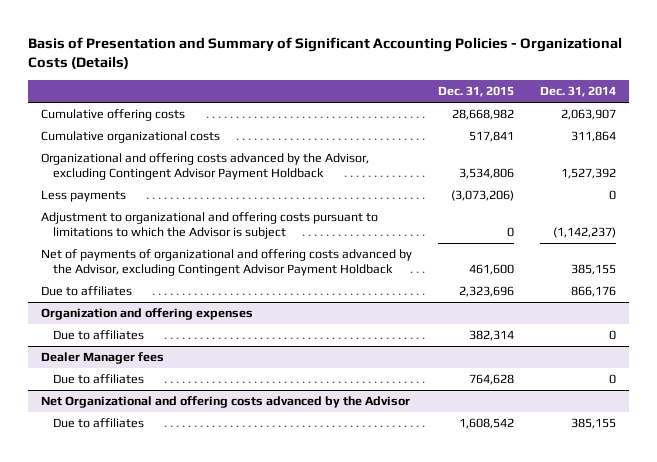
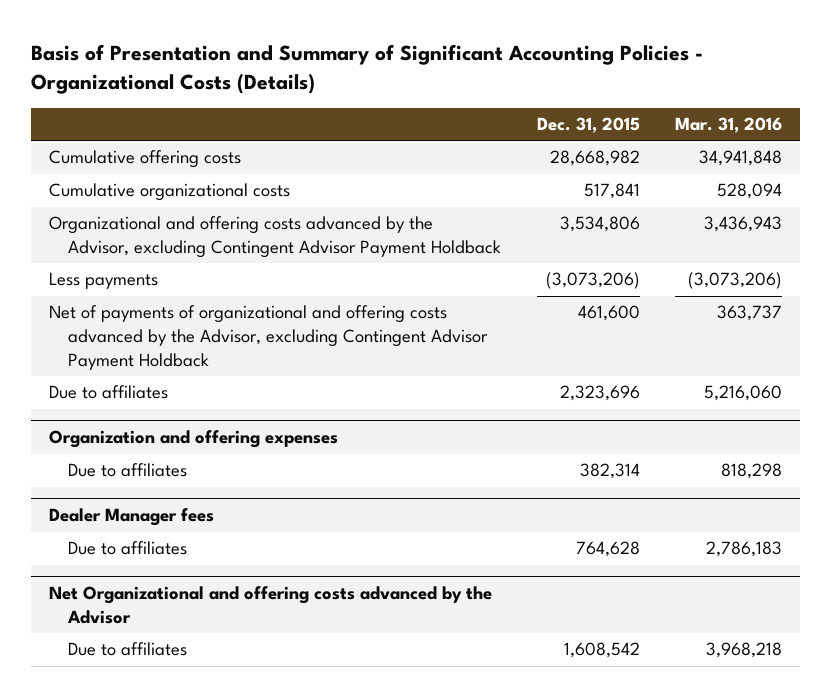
[540,86,617,98] Dec. 31, 2014 -> none
none -> [675,117,783,134] Mar. 31, 2016
[41,212,379,240] Adjustment to organizational and offering costs pursuant to limitations to which the Advisor is subject -> none

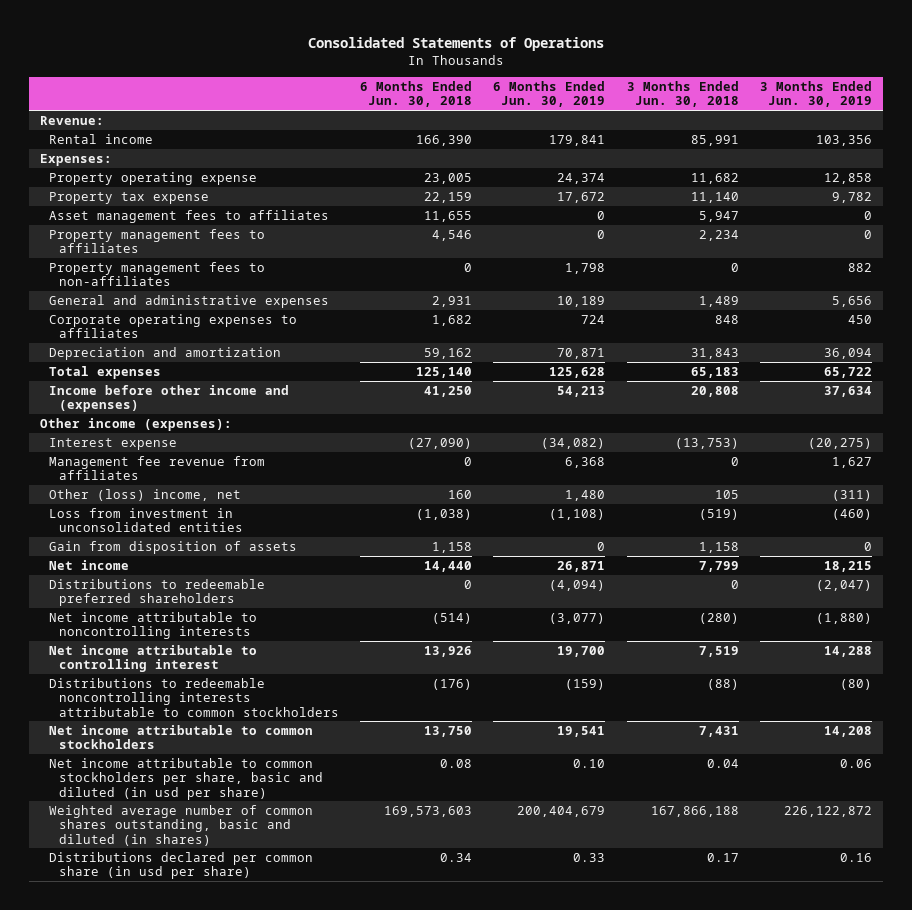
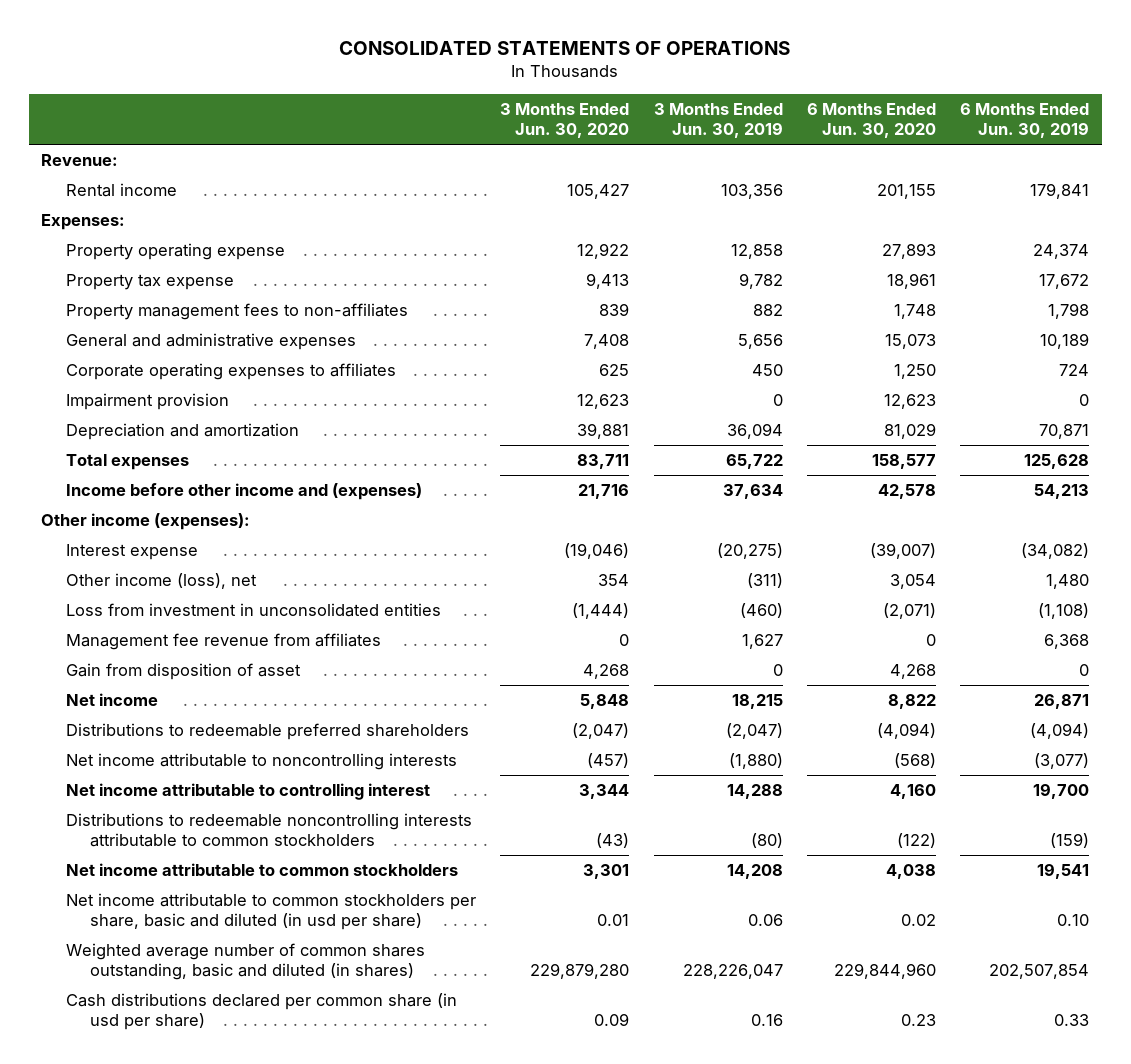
[307,37,604,52] Consolidated Statements of Operations -> [339,40,791,55] CONSOLIDATED STATEMENTS OF OPERATIONS
[360,80,473,108] 6 Months Ended Jun. 30, 2018 -> none
[626,80,739,108] 3 Months Ended Jun. 30, 2018 -> none
none -> [500,103,630,139] 3 Months Ended Jun. 30, 2020
none -> [806,103,936,139] 6 Months Ended Jun. 30, 2020
[49,209,330,223] Asset management fees to affiliates -> none
[49,228,266,254] Property management fees to affiliates -> none
none -> [65,393,229,411] Impairment provision
[49,488,242,501] Other (loss) income, net -> [65,573,257,590] Other income (loss), net
[49,455,266,481] Management fee revenue from affiliates -> [65,633,381,651] Management fee revenue from affiliates
[49,540,298,554] Gain from disposition of assets -> [65,663,301,681] Gain from disposition of asset
[517,805,606,817] 200,404,679 -> [989,964,1090,980] 202,507,854
[784,805,873,817] 226,122,872 -> [682,964,783,980] 228,226,047
[49,851,314,880] Distributions declared per common share (in usd per share) -> [65,993,457,1031] Cash distributions declared per common share (in usd per share)

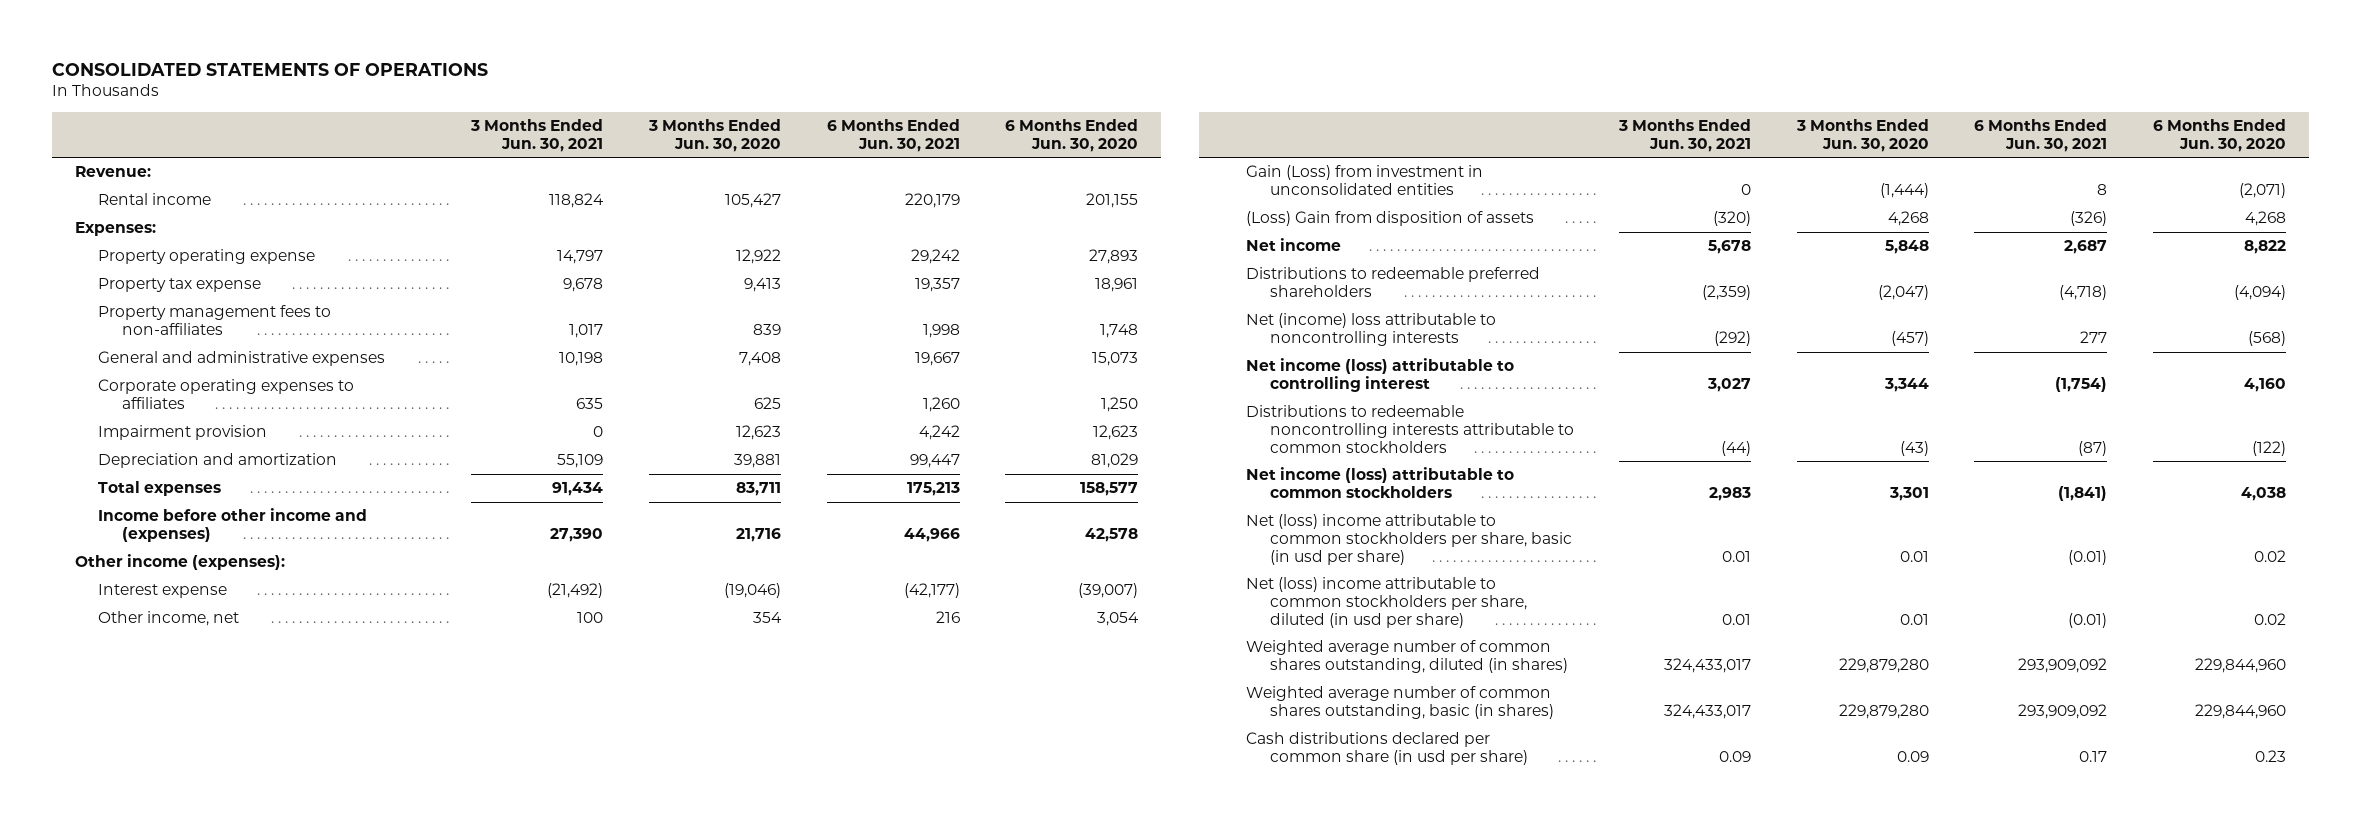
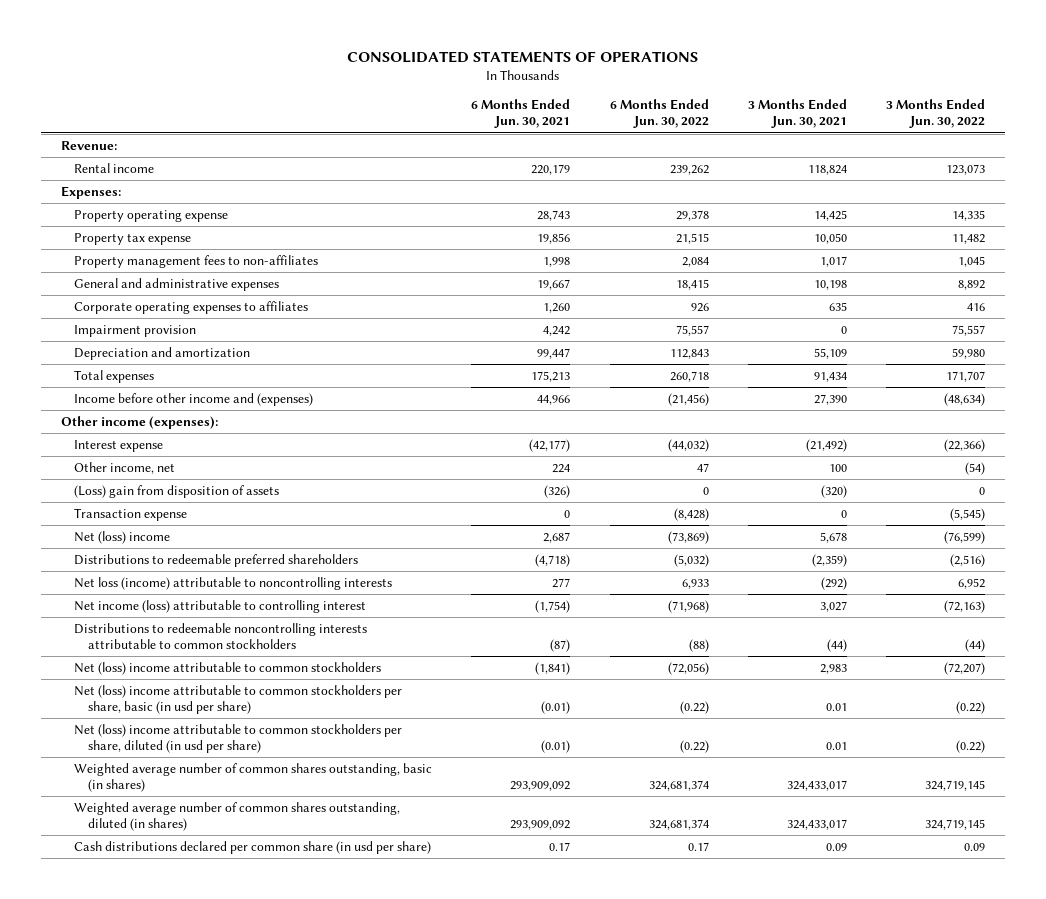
[648,118,782,152] 3 Months Ended Jun. 30, 2020 -> none
[1005,118,1139,152] 6 Months Ended Jun. 30, 2020 -> none
none -> [609,99,709,129] 6 Months Ended Jun. 30, 2022
none -> [886,99,986,129] 3 Months Ended Jun. 30, 2022
[557,250,604,265] 14,797 -> [813,210,847,222] 14,425
[910,249,960,265] 29,242 -> [537,210,571,222] 28,743
[563,278,604,293] 9,678 -> [813,233,847,245] 10,050
[914,278,960,293] 19,357 -> [537,233,571,245] 19,856
[1245,165,1483,196] Gain (Loss) from investment in unconsolidated entities -> none
[935,611,960,624] 216 -> [552,464,571,474] 224
[1245,211,1534,227] (Loss) Gain from disposition of assets -> [74,485,280,499] (Loss) gain from disposition of assets
none -> [74,508,188,522] Transaction expense
[1245,238,1341,252] Net income -> [74,531,171,545] Net (loss) income
[1245,313,1496,347] Net (income) loss attributable to noncontrolling interests -> [74,577,393,591] Net loss (income) attributable to noncontrolling interests
[1245,467,1514,499] Net income (loss) attributable to common stockholders -> [74,662,382,676] Net (loss) income attributable to common stockholders
[1245,640,1568,674] Weighted average number of common shares outstanding, diluted (in shares) -> [74,802,401,831] Weighted average number of common shares outstanding, diluted (in shares)

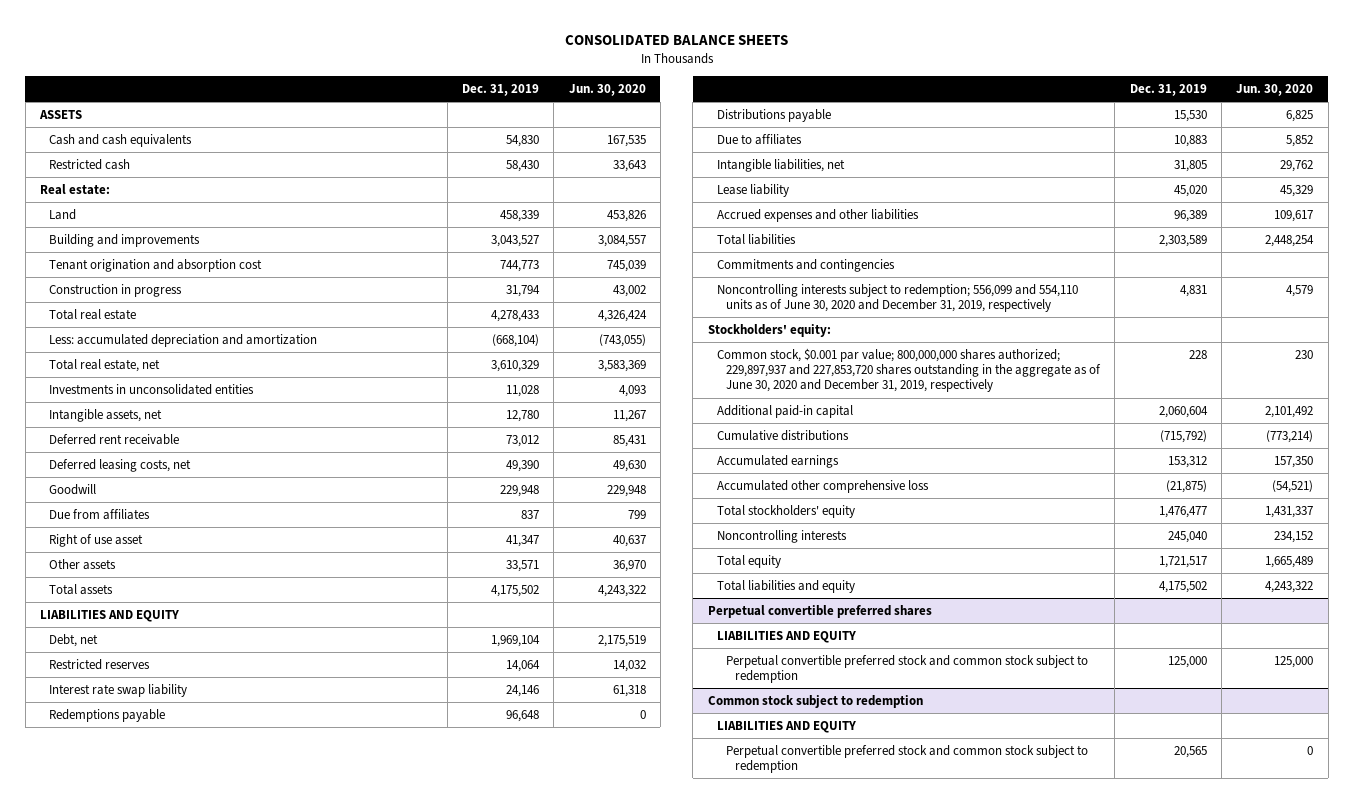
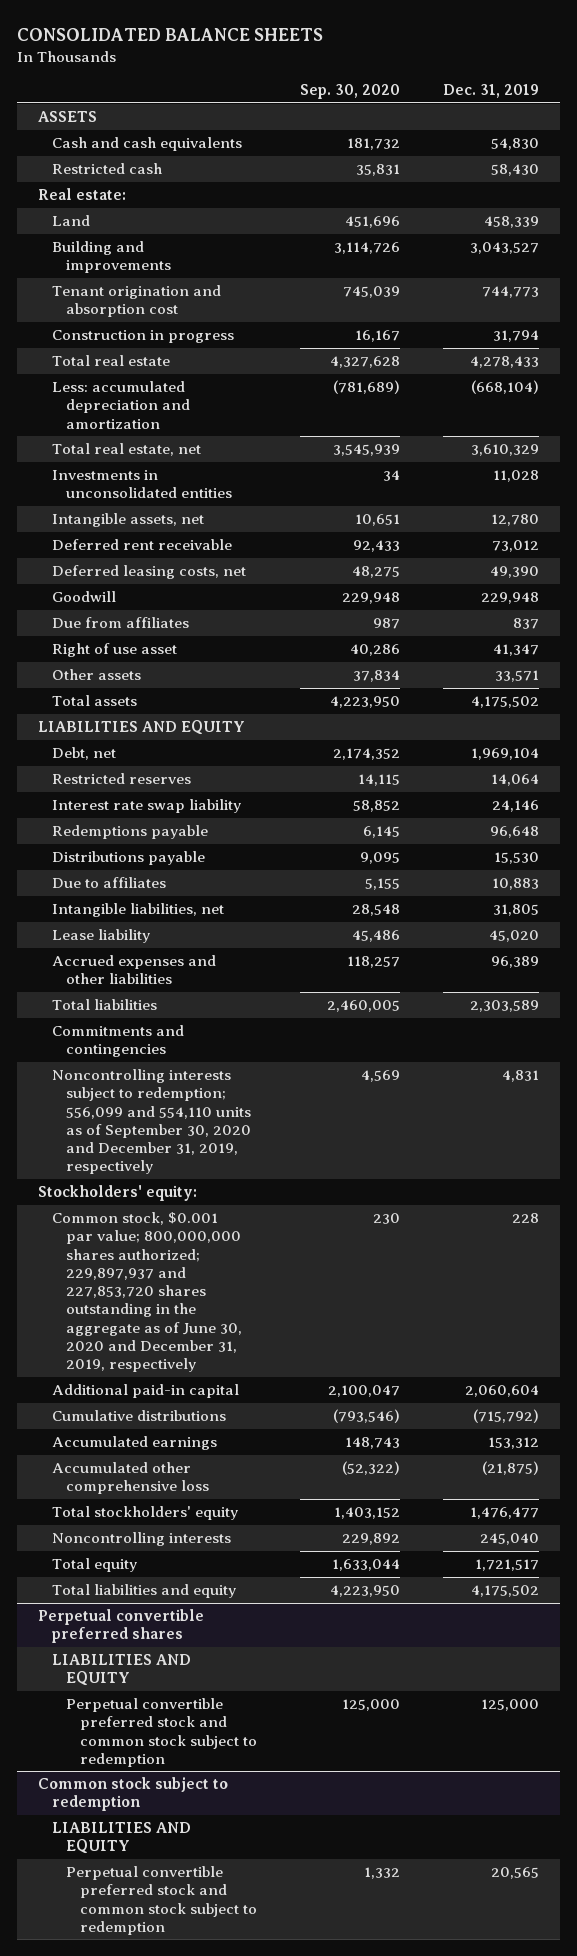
[568,83,646,96] Jun. 30, 2020 -> none
none -> [299,84,400,100] Sep. 30, 2020
[716,283,1078,313] Noncontrolling interests subject to redemption; 556,099 and 554,110 units as of June 30, 2020 and December 31, 2019, respectively -> [52,1069,251,1175] Noncontrolling interests subject to redemption; 556,099 and 554,110 units as of September 30, 2020 and December 31, 2019, respectively

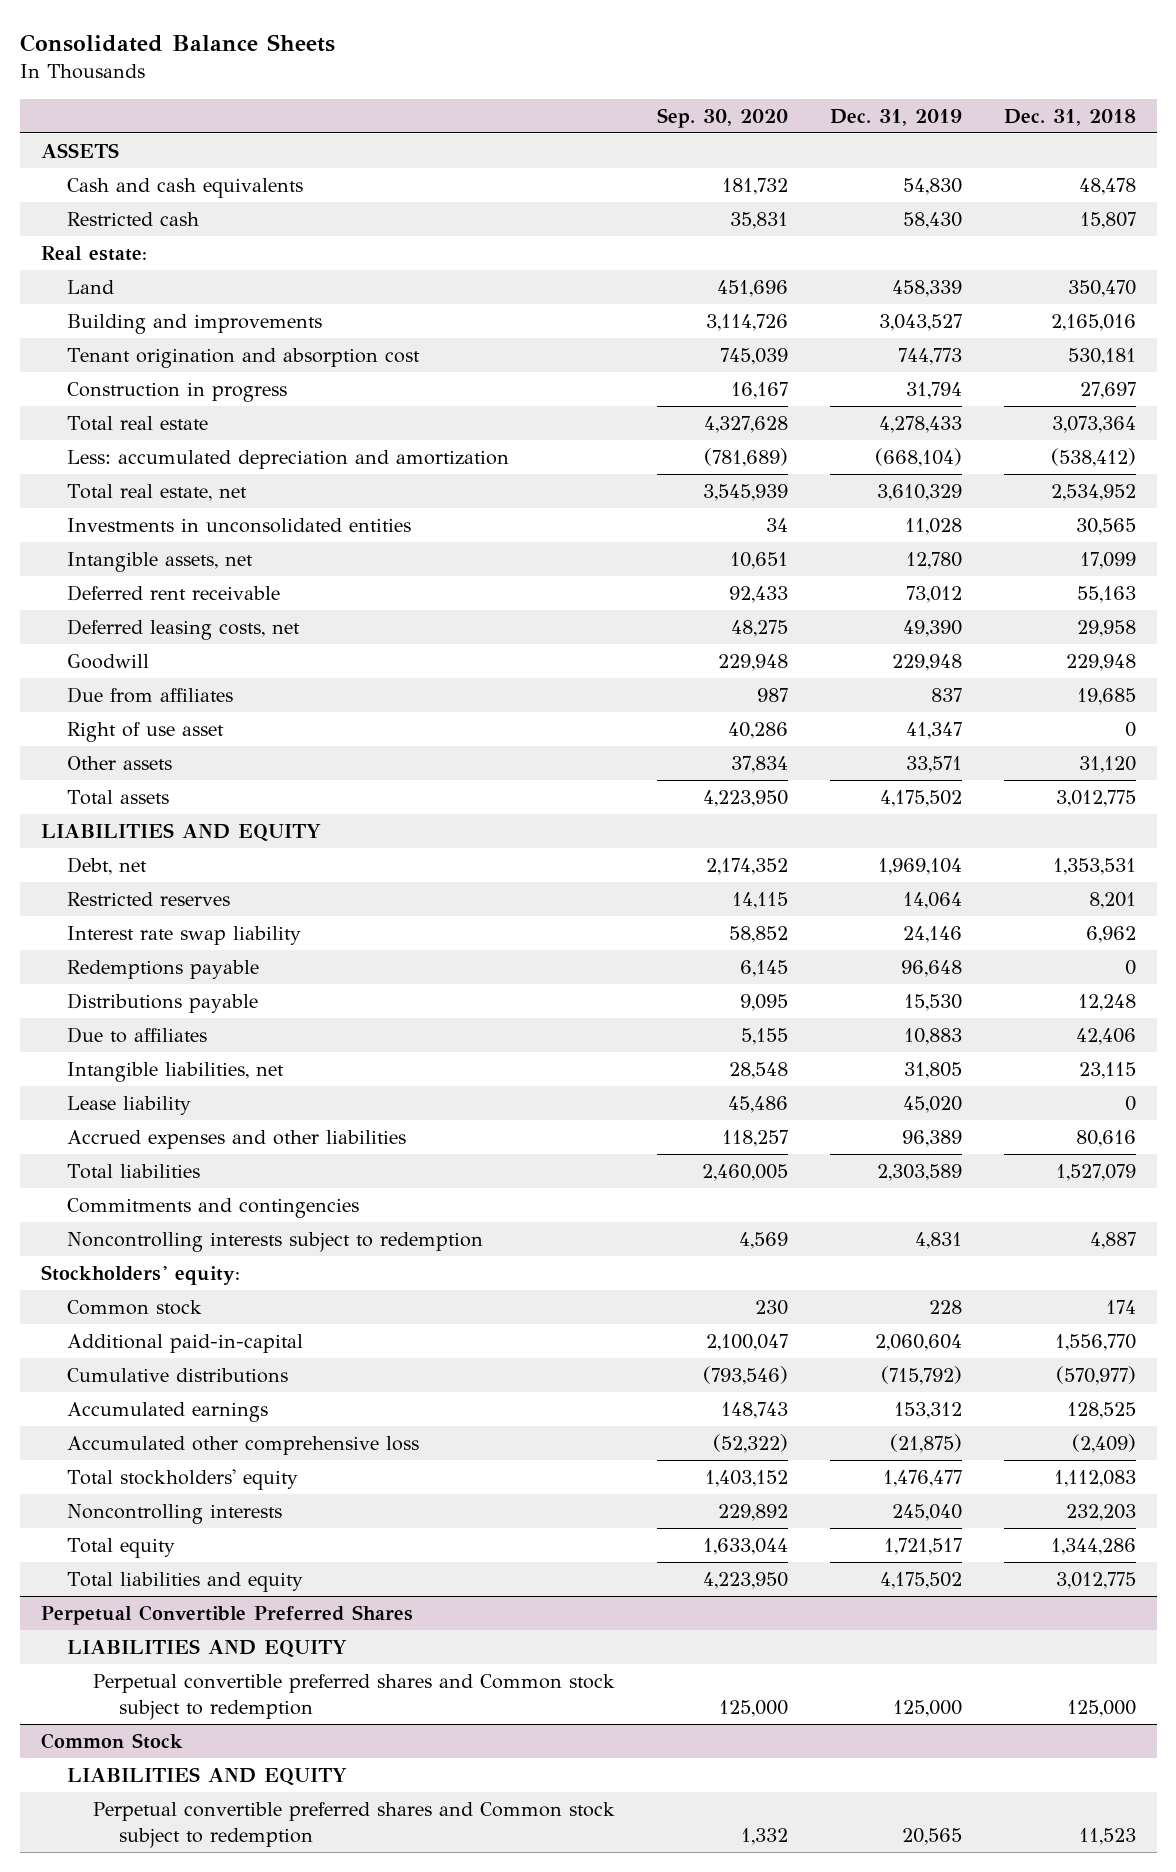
[16,27,323,41] CONSOLIDATED BALANCE SHEETS -> [19,34,335,53] Consolidated Balance Sheets
none -> [1003,108,1136,126] Dec. 31, 2018
[52,1069,251,1175] Noncontrolling interests subject to redemption; 556,099 and 554,110 units as of September 30, 2020 and December 31, 2019, respectively -> [66,1232,483,1253] Noncontrolling interests subject to redemption
[52,1212,242,1373] Common stock, $0.001 par value; 800,000,000 shares authorized; 229,897,937 and 227,853,720 shares outstanding in the aggregate as of June 30, 2020 and December 31, 2019, respectively -> [66,1300,202,1316] Common stock
[52,1384,240,1399] Additional paid-in capital -> [66,1334,303,1354] Additional paid-in-capital
[38,1609,205,1644] Perpetual convertible preferred shares -> [40,1605,413,1626] Perpetual Convertible Preferred Shares
[65,1698,257,1767] Perpetual convertible preferred stock and common stock subject to redemption -> [93,1674,616,1721] Perpetual convertible preferred shares and Common stock subject to redemption
[38,1777,229,1812] Common stock subject to redemption -> [40,1733,183,1750] Common Stock
[65,1866,257,1935] Perpetual convertible preferred stock and common stock subject to redemption -> [93,1802,616,1849] Perpetual convertible preferred shares and Common stock subject to redemption

